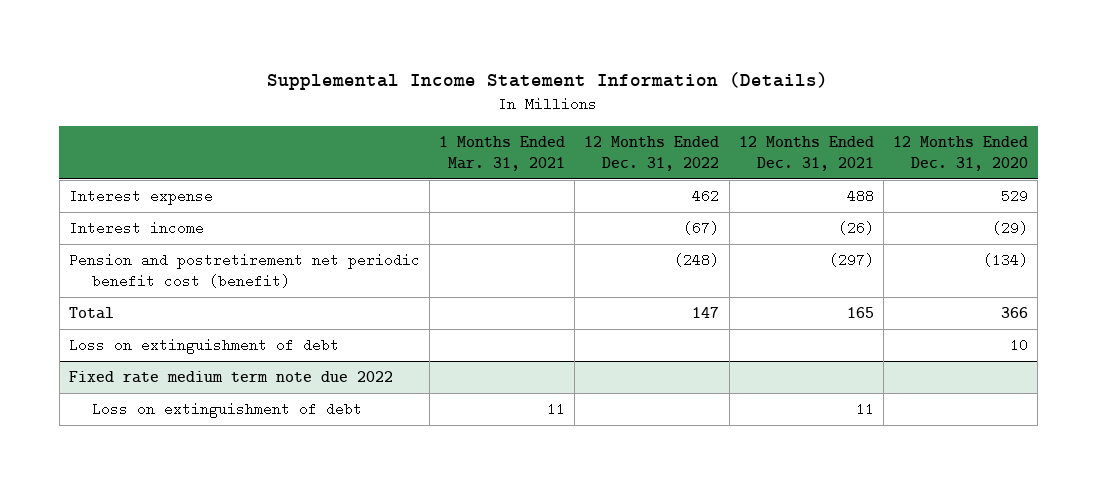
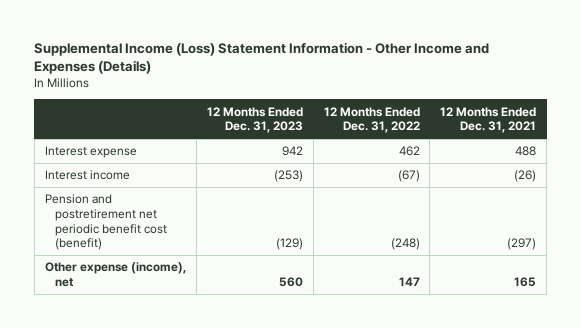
[267,71,829,90] Supplemental Income Statement Information (Details) -> [34,41,490,75] Supplemental Income (Loss) Statement Information - Other Income and Expenses (Details)
[439,136,566,172] 1 Months Ended Mar. 31, 2021 -> none
[893,136,1029,172] 12 Months Ended Dec. 31, 2020 -> none
none -> [206,106,303,134] 12 Months Ended Dec. 31, 2023
[68,338,339,355] Loss on extinguishment of debt -> none
[68,371,393,384] Fixed rate medium term note due 2022 -> none
[91,402,362,419] Loss on extinguishment of debt -> none
[68,307,114,320] Total -> [44,262,186,288] Other expense (income), net

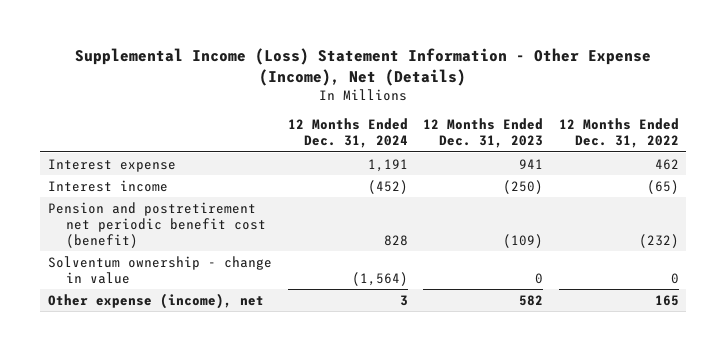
[34,41,490,75] Supplemental Income (Loss) Statement Information - Other Income and Expenses (Details) -> [75,48,652,87] Supplemental Income (Loss) Statement Information - Other Expense (Income), Net (Details)
[440,106,537,134] 12 Months Ended Dec. 31, 2021 -> none
none -> [287,118,408,149] 12 Months Ended Dec. 31, 2024
[281,146,303,157] 942 -> [519,158,544,169] 941
[273,170,303,183] (253) -> [503,179,544,194] (250)
[397,170,420,183] (67) -> [646,179,679,194] (65)
[275,238,303,251] (129) -> [503,233,544,248] (109)
[390,238,420,251] (248) -> [638,233,679,248] (232)
none -> [48,255,273,284] Solventum ownership - change in value
[278,277,303,288] 560 -> [519,294,544,306] 582
[398,277,420,287] 147 -> [654,294,679,306] 165

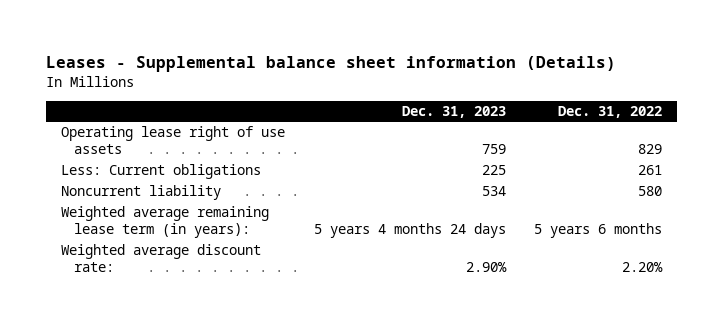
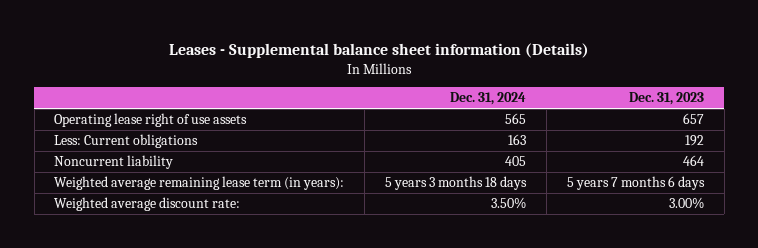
[558,106,663,119] Dec. 31, 2022 -> none
none -> [450,92,527,106] Dec. 31, 2024
[481,144,506,155] 759 -> [682,113,704,125] 657
[481,165,506,176] 225 -> [684,135,704,147] 192
[481,186,506,197] 534 -> [682,155,704,167] 464
[313,223,506,239] 5 years 4 months 24 days -> [566,176,705,191] 5 years 7 months 6 days
[465,262,507,273] 2.90% -> [668,197,704,210] 3.00%

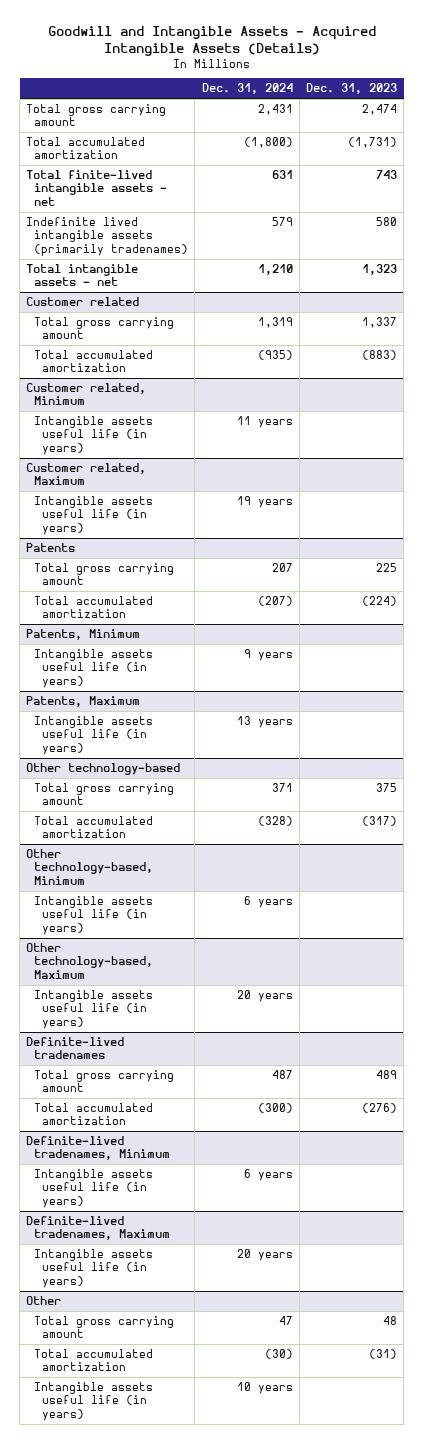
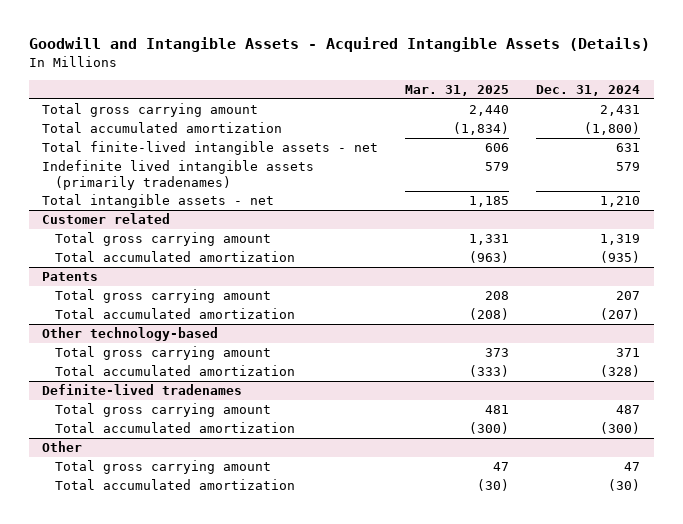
[306,83,398,95] Dec. 31, 2023 -> none
none -> [405,84,510,96] Mar. 31, 2025
[26,383,147,406] Customer related, Minimum -> none
[34,416,154,455] Intangible assets useful life (in years) -> none
[26,463,147,486] Customer related, Maximum -> none
[34,496,154,535] Intangible assets useful life (in years) -> none
[26,629,141,641] Patents, Minimum -> none
[34,649,154,688] Intangible assets useful life (in years) -> none
[26,696,141,708] Patents, Maximum -> none
[34,716,154,755] Intangible assets useful life (in years) -> none
[26,849,154,885] Other technology-based, Minimum -> none
[34,896,154,935] Intangible assets useful life (in years) -> none
[26,943,154,979] Other technology-based, Maximum -> none
[34,990,154,1029] Intangible assets useful life (in years) -> none
[26,1136,171,1161] Definite-lived tradenames, Minimum -> none
[34,1169,154,1208] Intangible assets useful life (in years) -> none
[26,1216,171,1241] Definite-lived tradenames, Maximum -> none
[34,1249,154,1288] Intangible assets useful life (in years) -> none
[34,1382,154,1421] Intangible assets useful life (in years) -> none

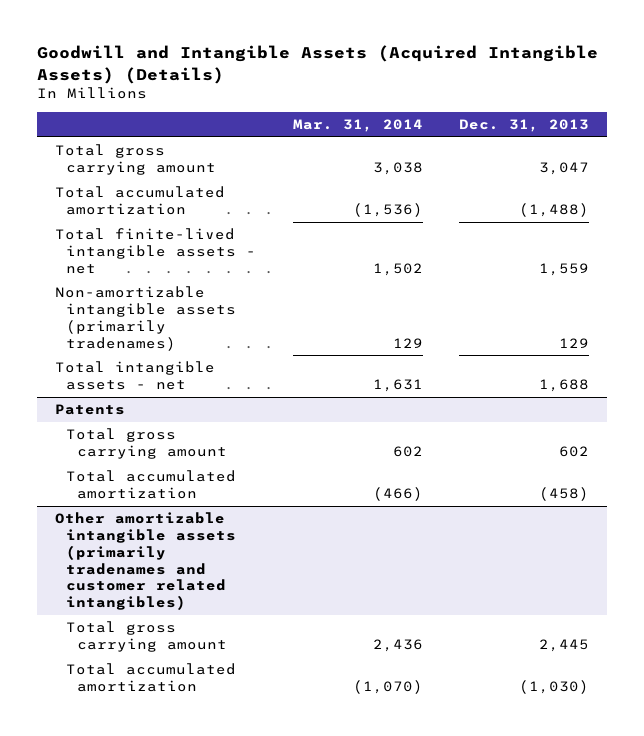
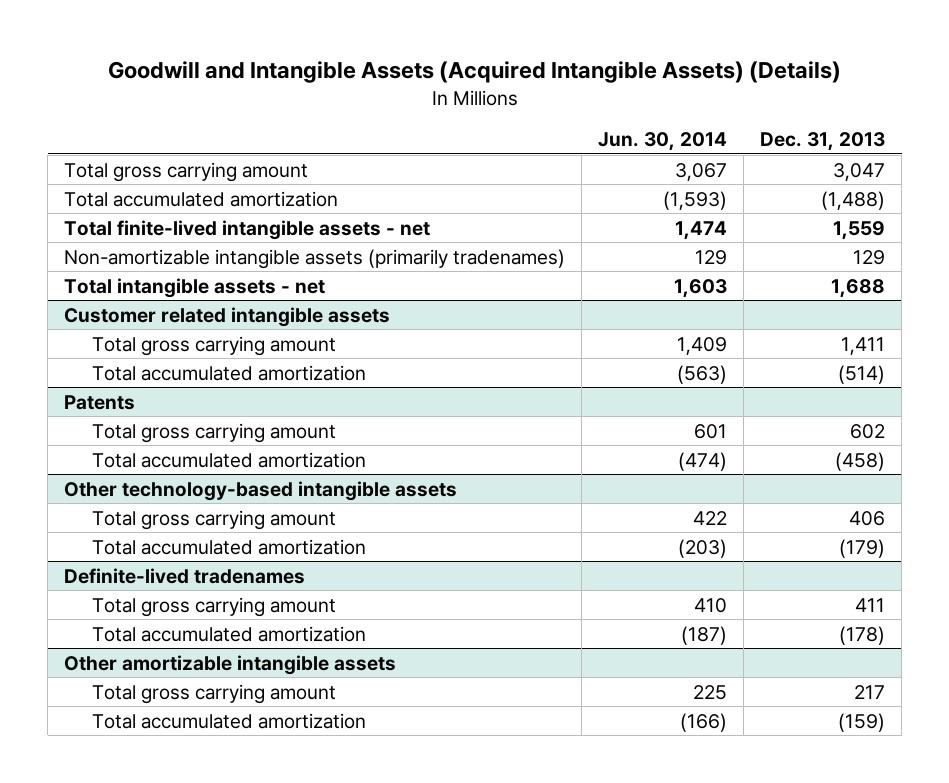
[292,118,423,132] Mar. 31, 2014 -> none
none -> [598,132,728,152] Jun. 30, 2014
none -> [64,306,391,327] Customer related intangible assets
none -> [91,335,336,356] Total gross carrying amount
none -> [91,364,366,381] Total accumulated amortization
[55,512,237,611] Other amortizable intangible assets (primarily tradenames and customer related intangibles) -> none
none -> [64,480,458,501] Other technology-based intangible assets
[539,639,590,653] 2,445 -> [849,510,886,526] 406
[519,680,590,695] (1,030) -> [839,538,886,558] (179)
none -> [64,567,306,584] Definite-lived tradenames
none -> [91,596,336,617] Total gross carrying amount
none -> [91,625,366,642] Total accumulated amortization
none -> [64,654,397,675] Other amortizable intangible assets
none -> [91,683,336,704] Total gross carrying amount
none -> [91,712,366,729] Total accumulated amortization

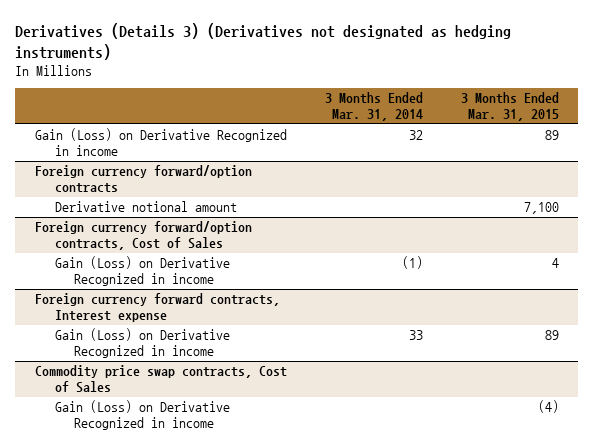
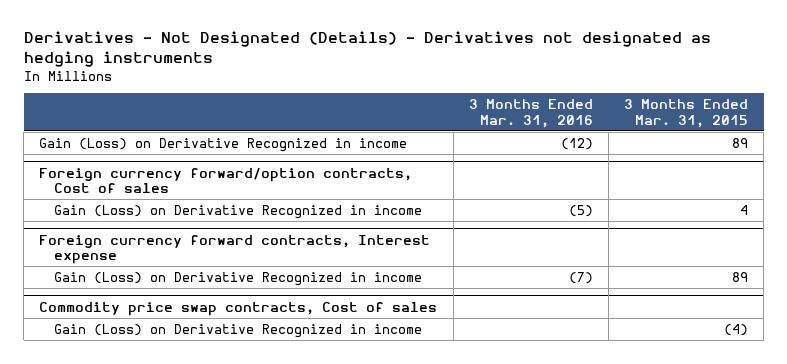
[15,23,512,60] Derivatives (Details 3) (Derivatives not designated as hedging instruments) -> [23,31,711,68] Derivatives - Not Designated (Details) - Derivatives not designated as hedging instruments
[324,92,423,122] 3 Months Ended Mar. 31, 2014 -> none
none -> [468,99,593,128] 3 Months Ended Mar. 31, 2016
[34,165,252,194] Foreign currency forward/option contracts -> none
[54,201,237,213] Derivative notional amount -> none
[34,221,252,251] Foreign currency forward/option contracts, Cost of Sales -> [39,167,413,194] Foreign currency forward/option contracts, Cost of sales
[34,365,287,394] Commodity price swap contracts, Cost of Sales -> [39,301,438,316] Commodity price swap contracts, Cost of sales

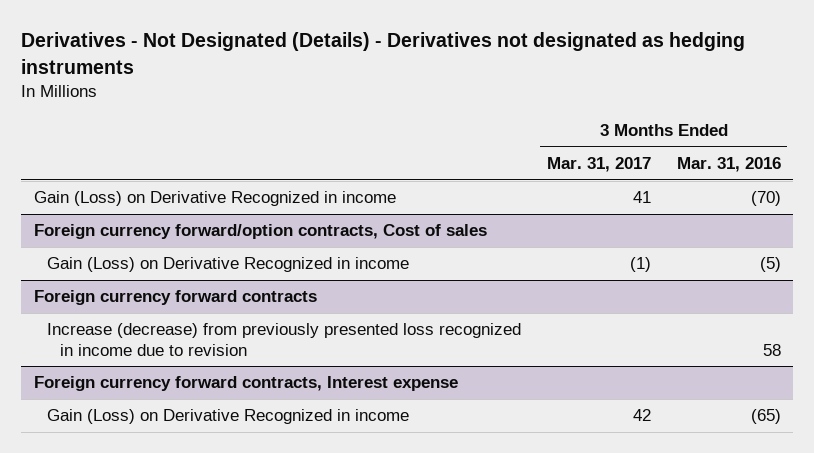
[624,99,749,128] 3 Months Ended Mar. 31, 2015 -> none
none -> [546,157,651,173] Mar. 31, 2017
[560,137,593,150] (12) -> [750,191,781,207] (70)
none -> [33,290,317,306] Foreign currency forward contracts
none -> [47,323,522,356] Increase (decrease) from previously presented loss recognized in income due to revision
[39,301,438,316] Commodity price swap contracts, Cost of sales -> none
[54,323,423,338] Gain (Loss) on Derivative Recognized in income -> none
[568,271,593,284] (7) -> [750,409,781,425] (65)

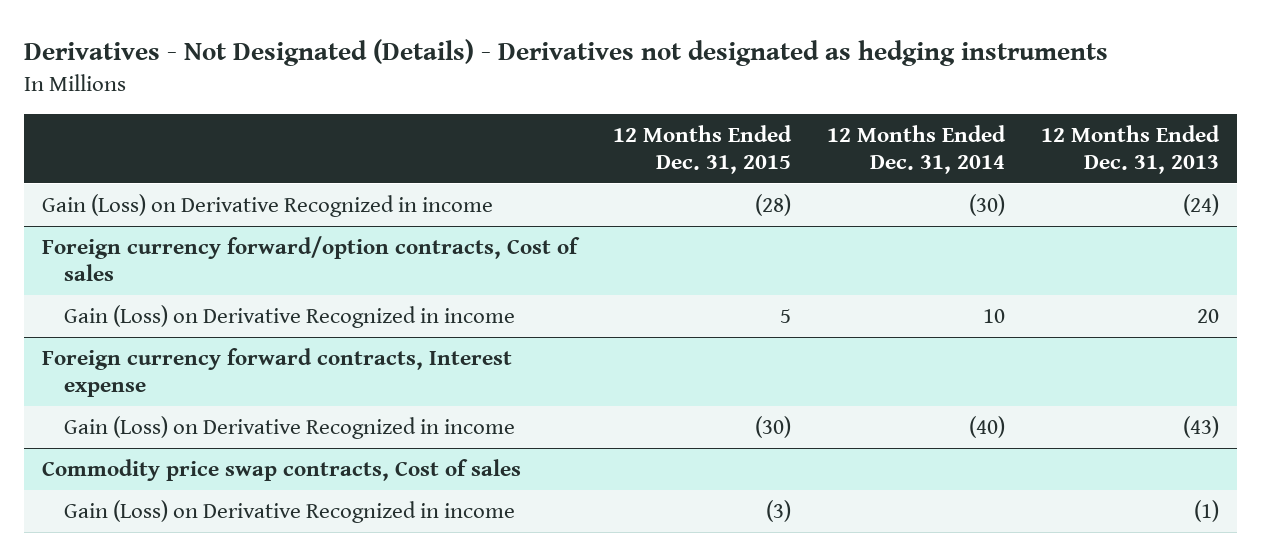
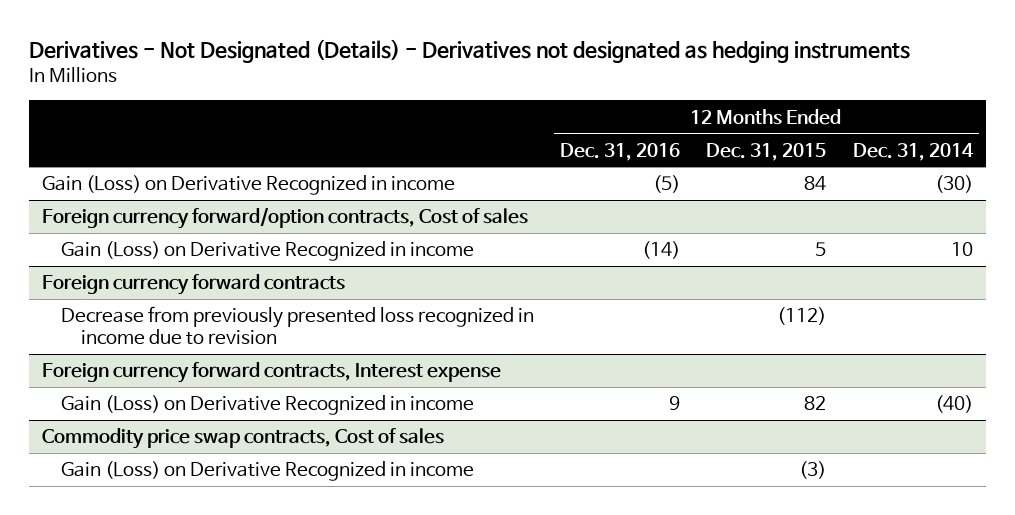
[1041,125,1221,174] 12 Months Ended Dec. 31, 2013 -> none
none -> [560,142,681,161] Dec. 31, 2016
[754,194,791,217] (28) -> [804,176,827,191] 84
none -> [42,274,346,296] Foreign currency forward contracts
none -> [61,306,535,345] Decrease from previously presented loss recognized in income due to revision
[754,416,791,439] (30) -> [804,396,827,411] 82

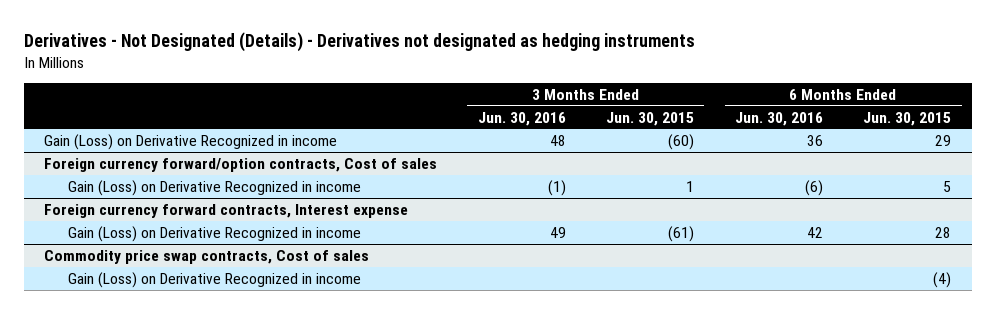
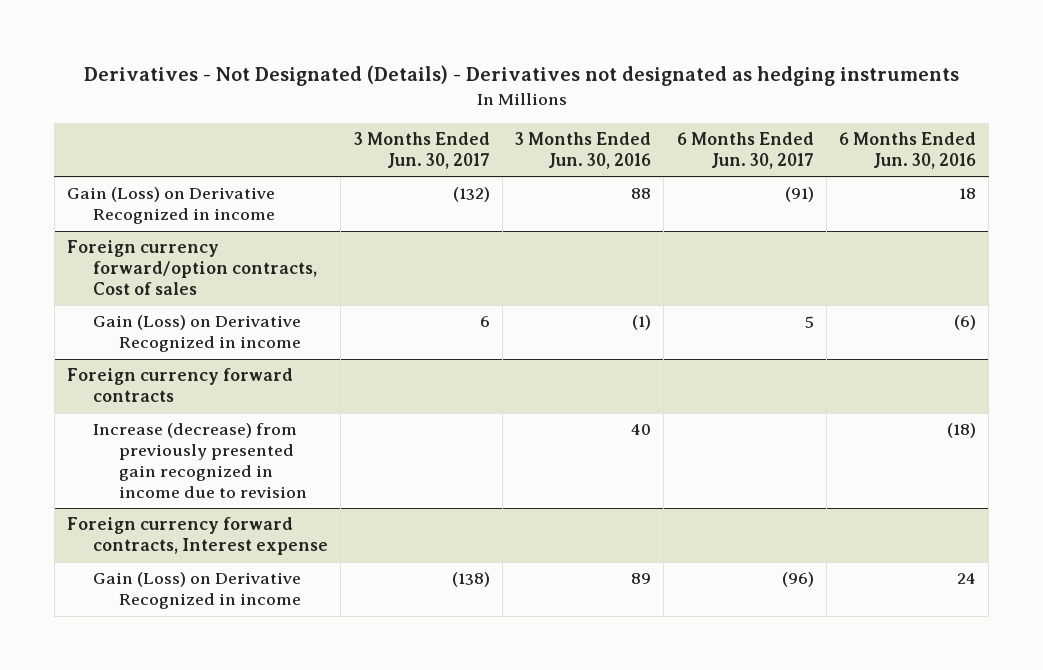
[606,111,695,126] Jun. 30, 2015 -> none
[863,111,952,126] Jun. 30, 2015 -> none
none -> [353,132,490,169] 3 Months Ended Jun. 30, 2017
none -> [676,132,814,169] 6 Months Ended Jun. 30, 2017
[549,134,566,146] 48 -> [631,188,652,200] 88
[806,134,823,146] 36 -> [959,188,977,200] 18
none -> [66,368,293,403] Foreign currency forward contracts
none -> [93,423,308,499] Increase (decrease) from previously presented gain recognized in income due to revision
[43,249,369,264] Commodity price swap contracts, Cost of sales -> none
[67,271,361,288] Gain (Loss) on Derivative Recognized in income -> none
[549,226,566,238] 49 -> [631,573,652,585] 89
[806,226,823,238] 42 -> [957,573,977,585] 24

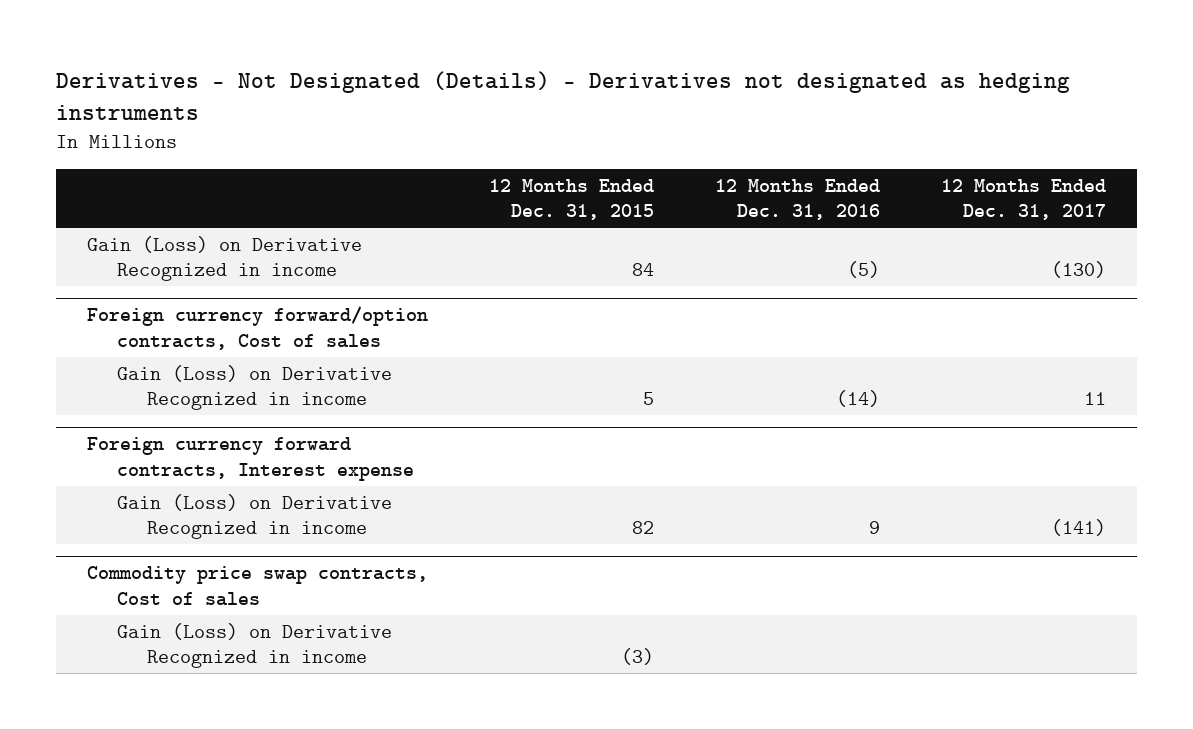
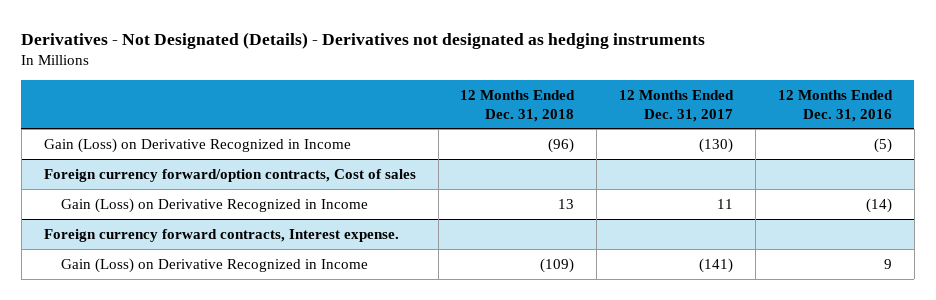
[489,178,655,221] 12 Months Ended Dec. 31, 2015 -> none
none -> [460,89,576,122] 12 Months Ended Dec. 31, 2018
[86,235,362,282] Gain (Loss) on Derivative Recognized in income -> [43,137,351,153] Gain (Loss) on Derivative Recognized in Income
[86,566,428,606] Commodity price swap contracts, Cost of sales -> none
[116,622,392,669] Gain (Loss) on Derivative Recognized in income -> none
[116,364,392,411] Gain (Loss) on Derivative Recognized in income -> [61,197,369,213] Gain (Loss) on Derivative Recognized in Income
[86,437,414,481] Foreign currency forward contracts, Interest expense -> [43,228,399,242] Foreign currency forward contracts, Interest expense.
[116,493,392,540] Gain (Loss) on Derivative Recognized in income -> [61,257,369,273] Gain (Loss) on Derivative Recognized in Income

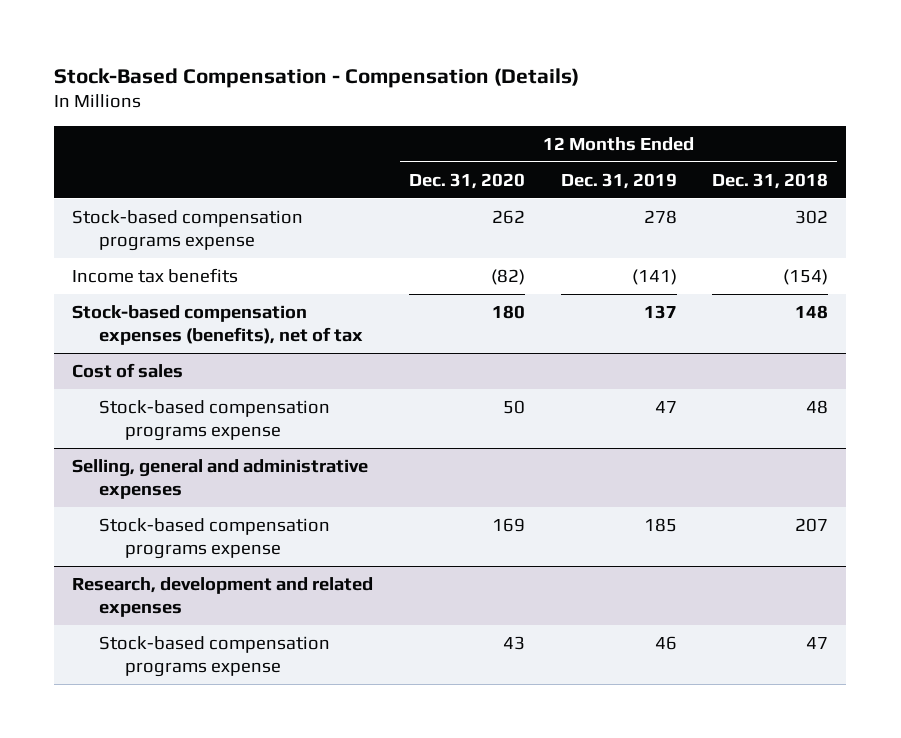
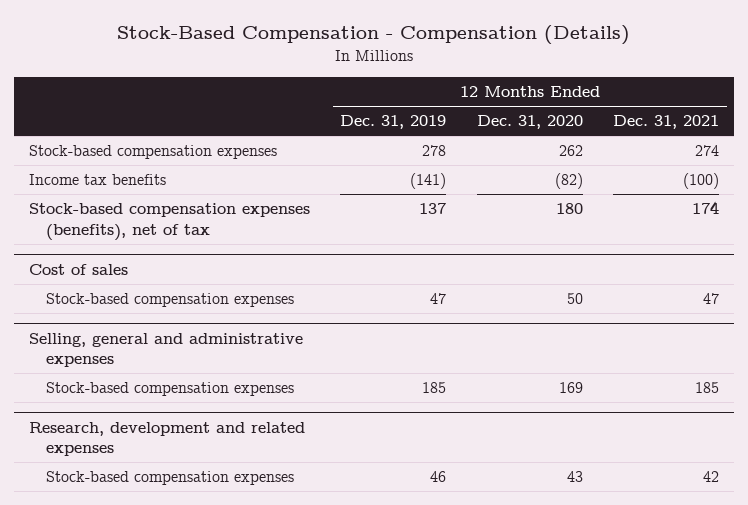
[712,172,829,189] Dec. 31, 2018 -> none
none -> [613,115,720,130] Dec. 31, 2021
[72,209,304,251] Stock-based compensation programs expense -> [29,145,278,160] Stock-based compensation expenses
[98,399,330,441] Stock-based compensation programs expense -> [45,293,294,308] Stock-based compensation expenses
[98,517,330,559] Stock-based compensation programs expense -> [45,382,294,397] Stock-based compensation expenses
[98,635,330,677] Stock-based compensation programs expense -> [45,471,294,486] Stock-based compensation expenses

